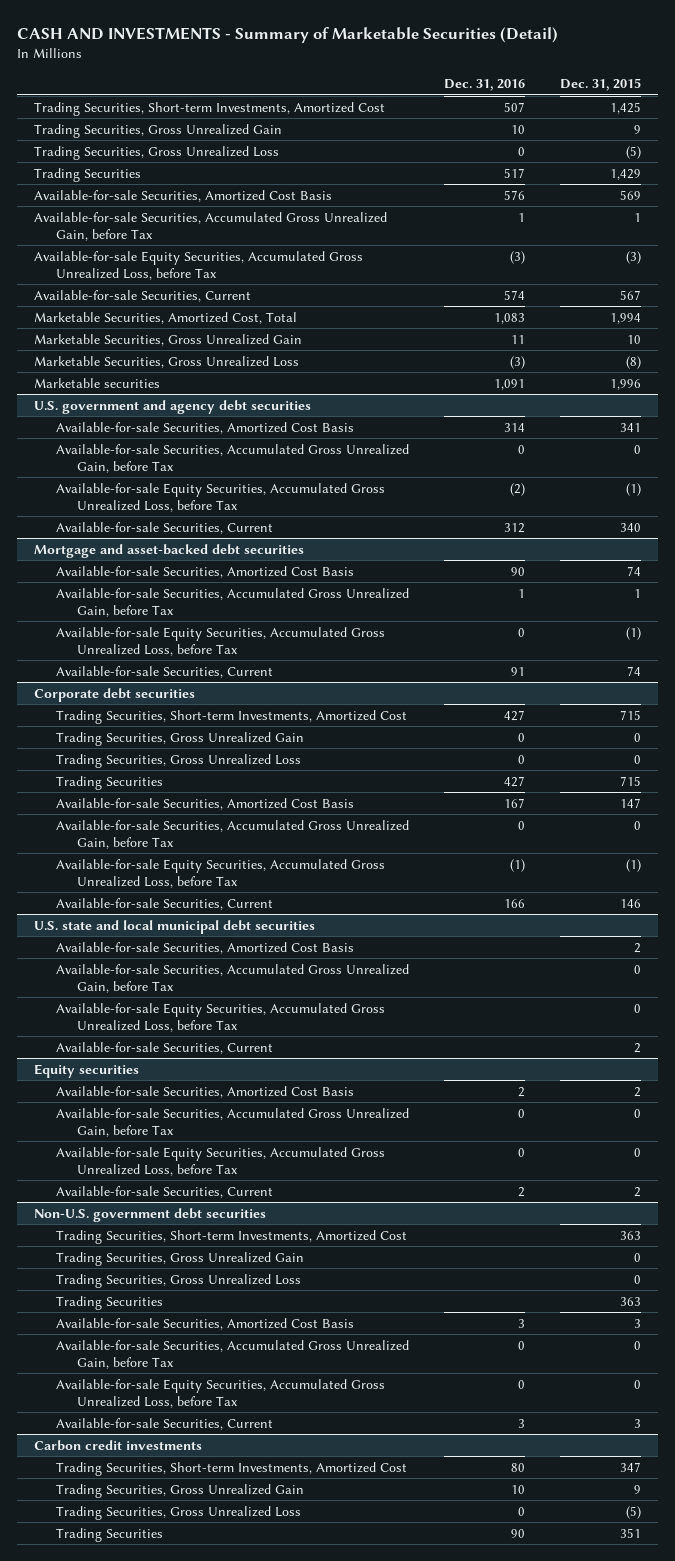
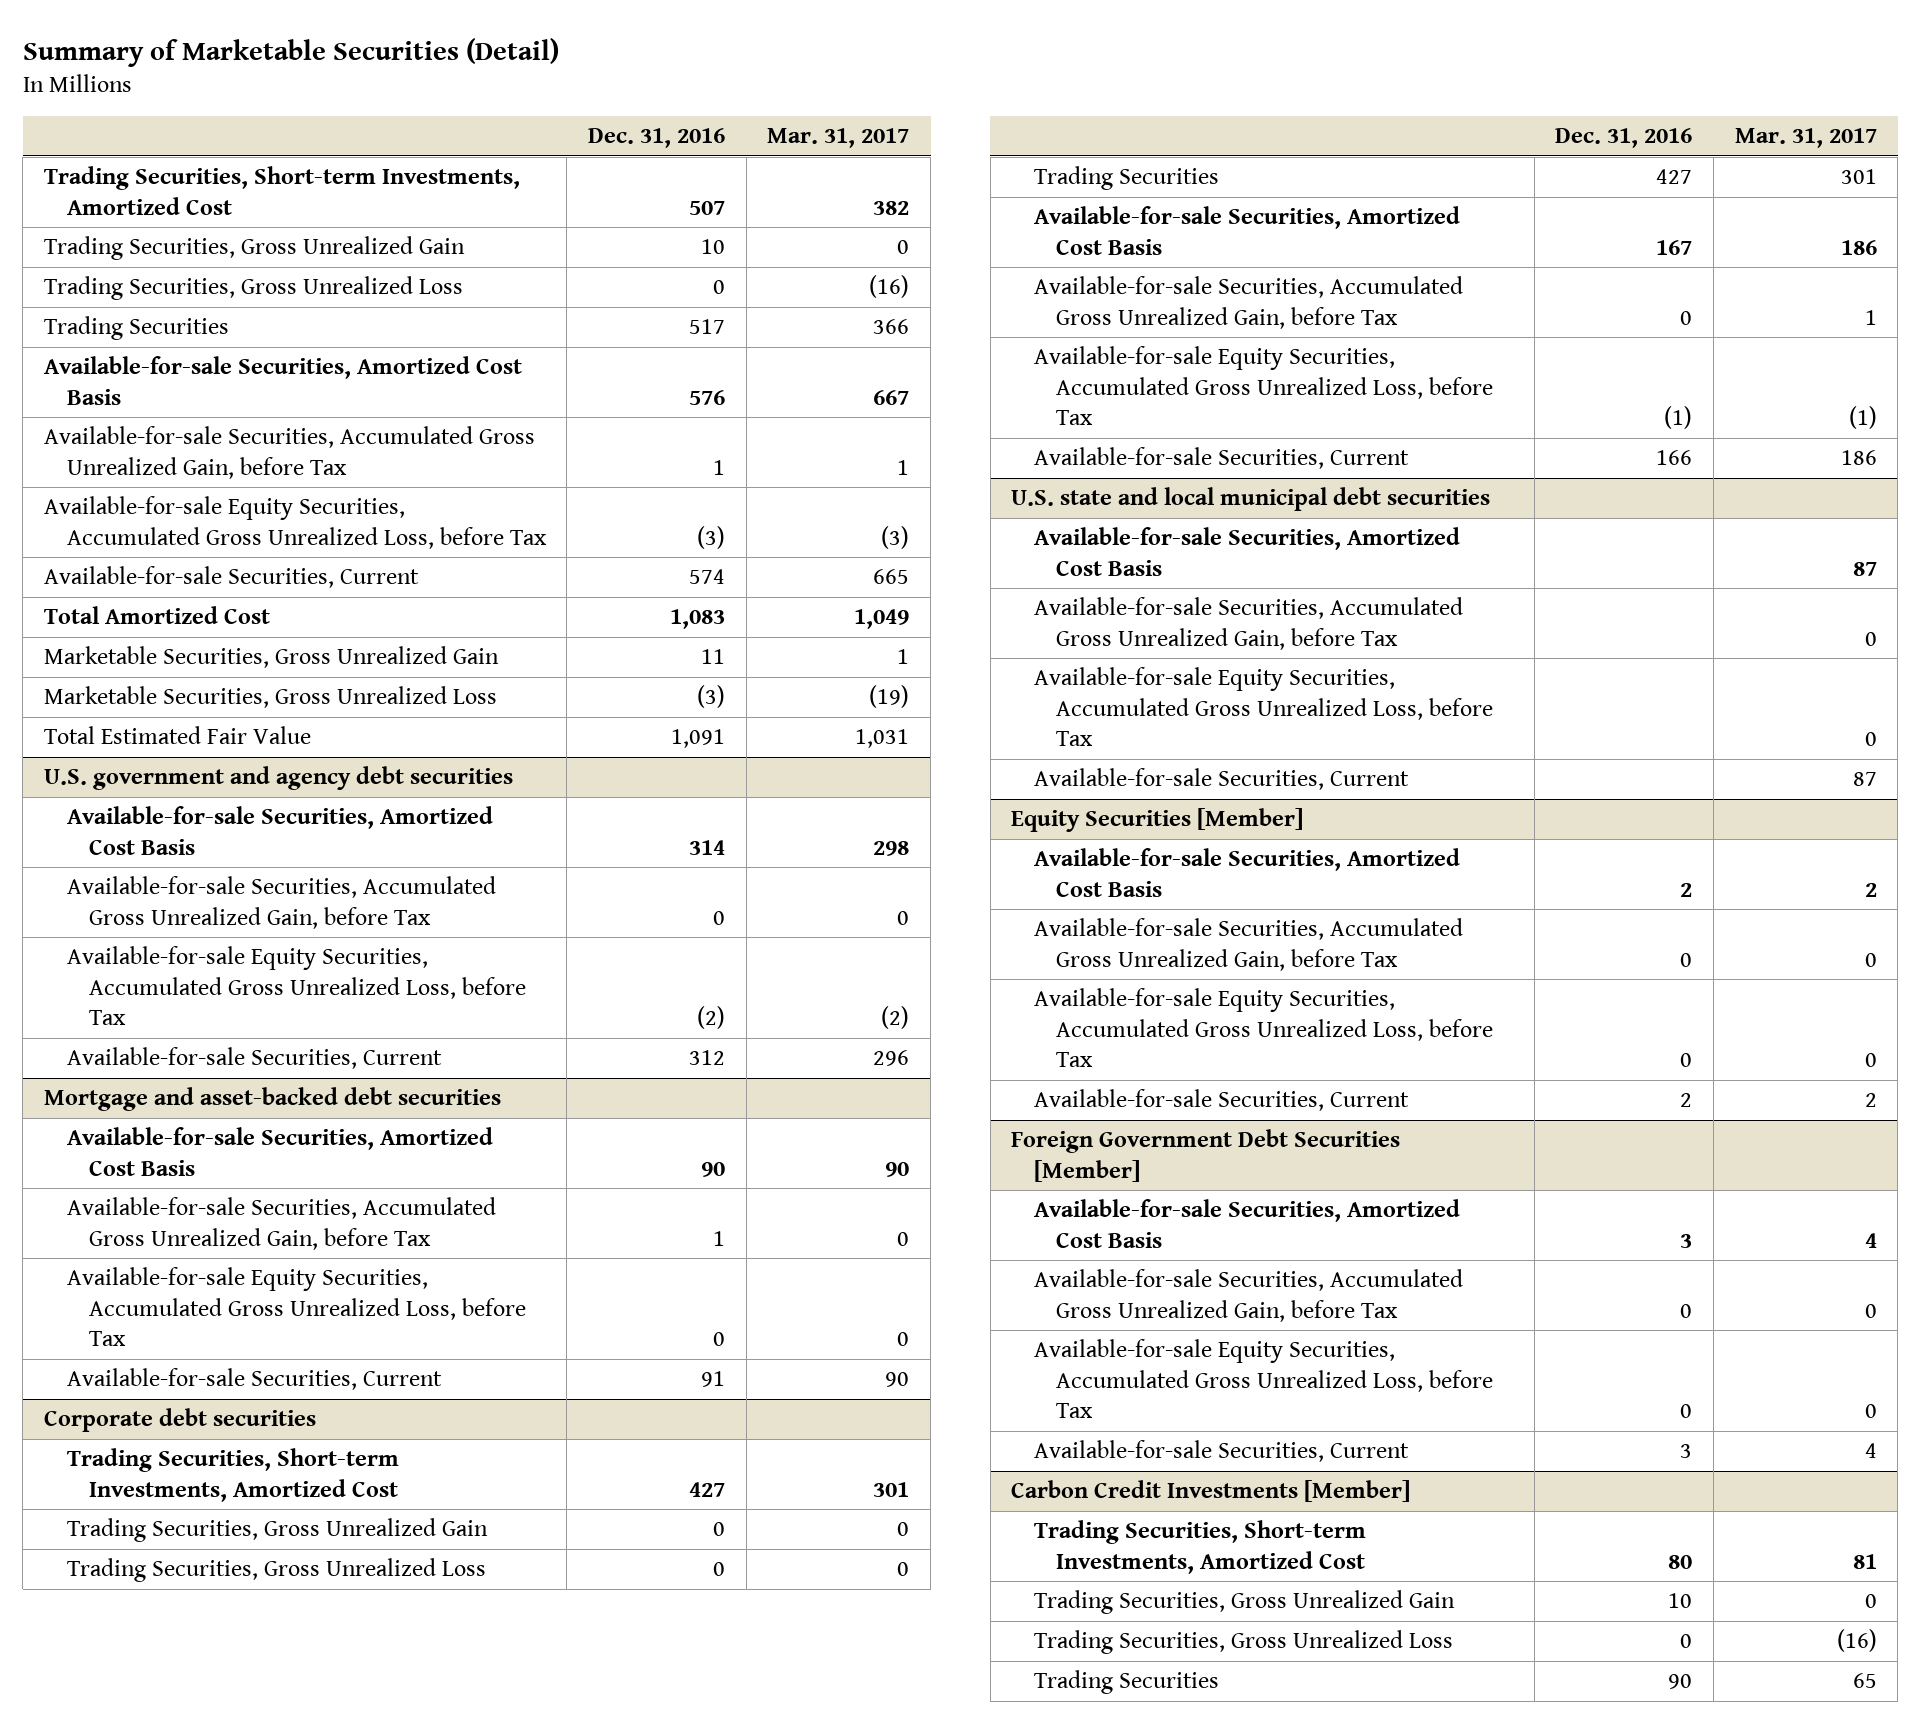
[16,26,558,43] CASH AND INVESTMENTS - Summary of Marketable Securities (Detail) -> [22,37,559,67] Summary of Marketable Securities (Detail)
[559,78,641,92] Dec. 31, 2015 -> none
none -> [767,128,910,149] Mar. 31, 2017
[34,311,298,324] Marketable Securities, Amortized Cost, Total -> [44,606,271,625] Total Amortized Cost
[34,377,161,388] Marketable securities -> [44,726,312,745] Total Estimated Fair Value
[34,1063,140,1078] Equity securities -> [1011,808,1304,833] Equity Securities [Member]
[55,1229,407,1244] Trading Securities, Short-term Investments, Amortized Cost -> none
[55,1251,304,1266] Trading Securities, Gross Unrealized Gain -> none
[55,1273,301,1288] Trading Securities, Gross Unrealized Loss -> none
[55,1295,163,1310] Trading Securities -> none
[34,1207,267,1222] Non-U.S. government debt securities -> [1011,1129,1401,1182] Foreign Government Debt Securities [Member]
[34,1439,203,1451] Carbon credit investments -> [1011,1480,1411,1503] Carbon Credit Investments [Member]

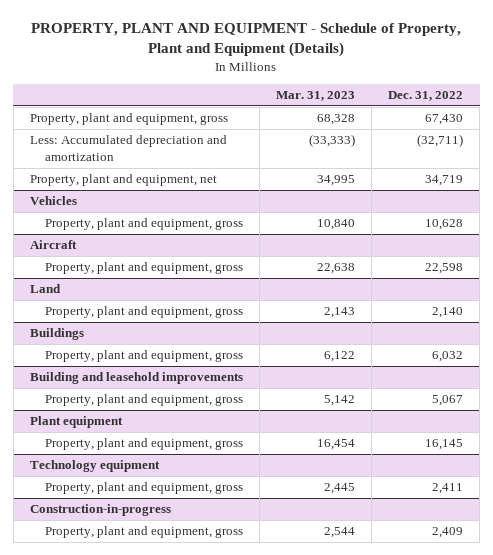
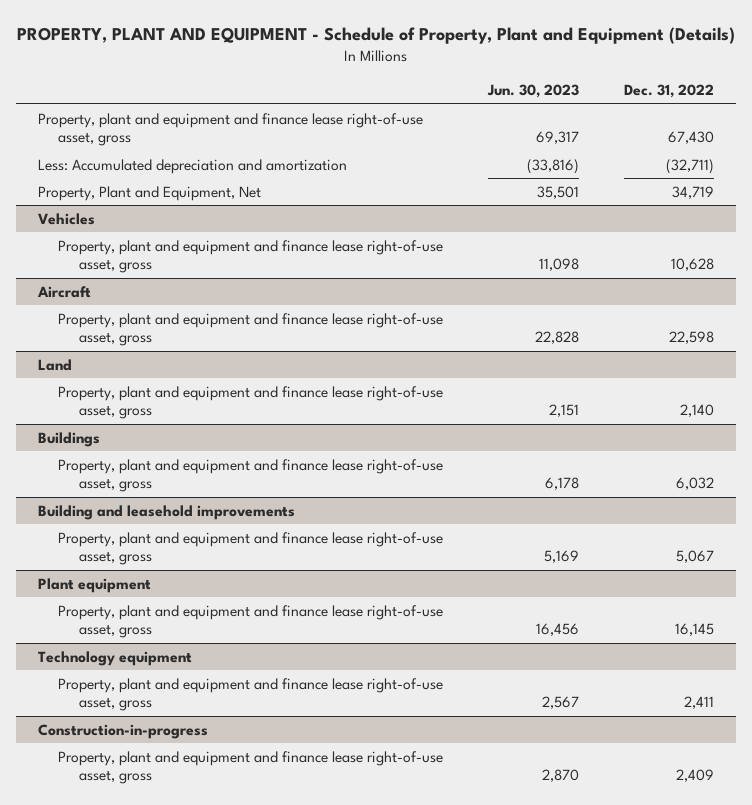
[276,90,356,101] Mar. 31, 2023 -> none
none -> [487,84,580,99] Jun. 30, 2023
[29,113,228,126] Property, plant and equipment, gross -> [38,112,424,147] Property, plant and equipment and finance lease right-of-use asset, gross
[29,174,217,187] Property, plant and equipment, net -> [38,185,262,201] Property, Plant and Equipment, Net
[45,218,244,231] Property, plant and equipment, gross -> [58,239,444,274] Property, plant and equipment and finance lease right-of-use asset, gross
[45,262,244,275] Property, plant and equipment, gross -> [58,312,444,347] Property, plant and equipment and finance lease right-of-use asset, gross
[45,306,244,319] Property, plant and equipment, gross -> [58,385,444,420] Property, plant and equipment and finance lease right-of-use asset, gross
[45,350,244,363] Property, plant and equipment, gross -> [58,458,444,493] Property, plant and equipment and finance lease right-of-use asset, gross
[45,394,244,407] Property, plant and equipment, gross -> [58,531,444,566] Property, plant and equipment and finance lease right-of-use asset, gross
[45,438,244,451] Property, plant and equipment, gross -> [58,604,444,639] Property, plant and equipment and finance lease right-of-use asset, gross
[45,482,244,495] Property, plant and equipment, gross -> [58,677,444,712] Property, plant and equipment and finance lease right-of-use asset, gross
[45,526,244,539] Property, plant and equipment, gross -> [58,750,444,785] Property, plant and equipment and finance lease right-of-use asset, gross

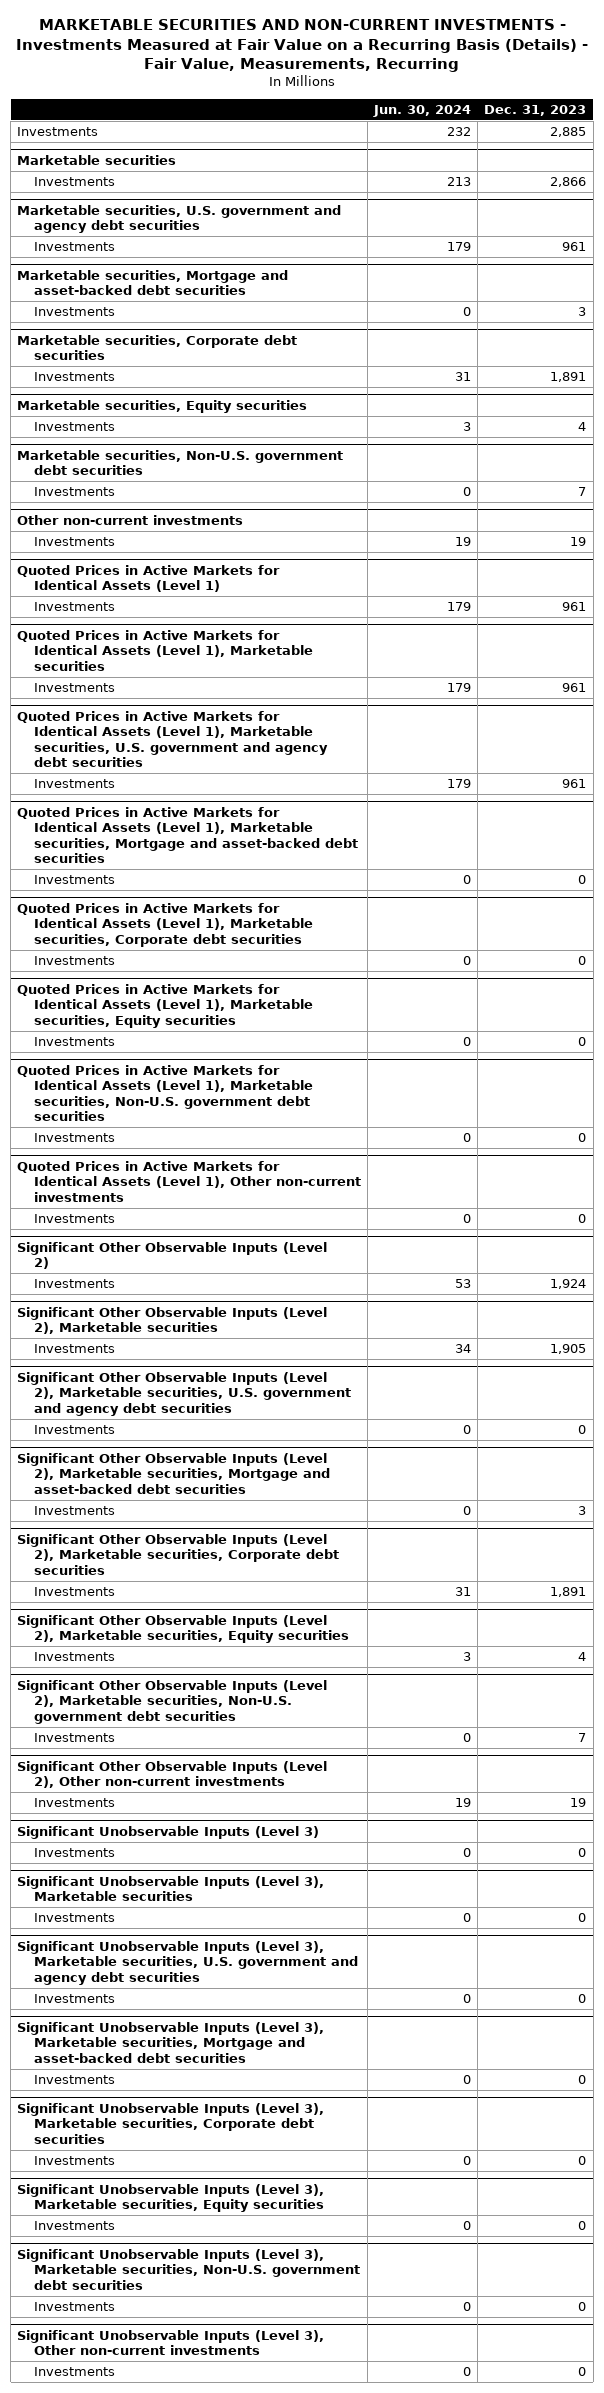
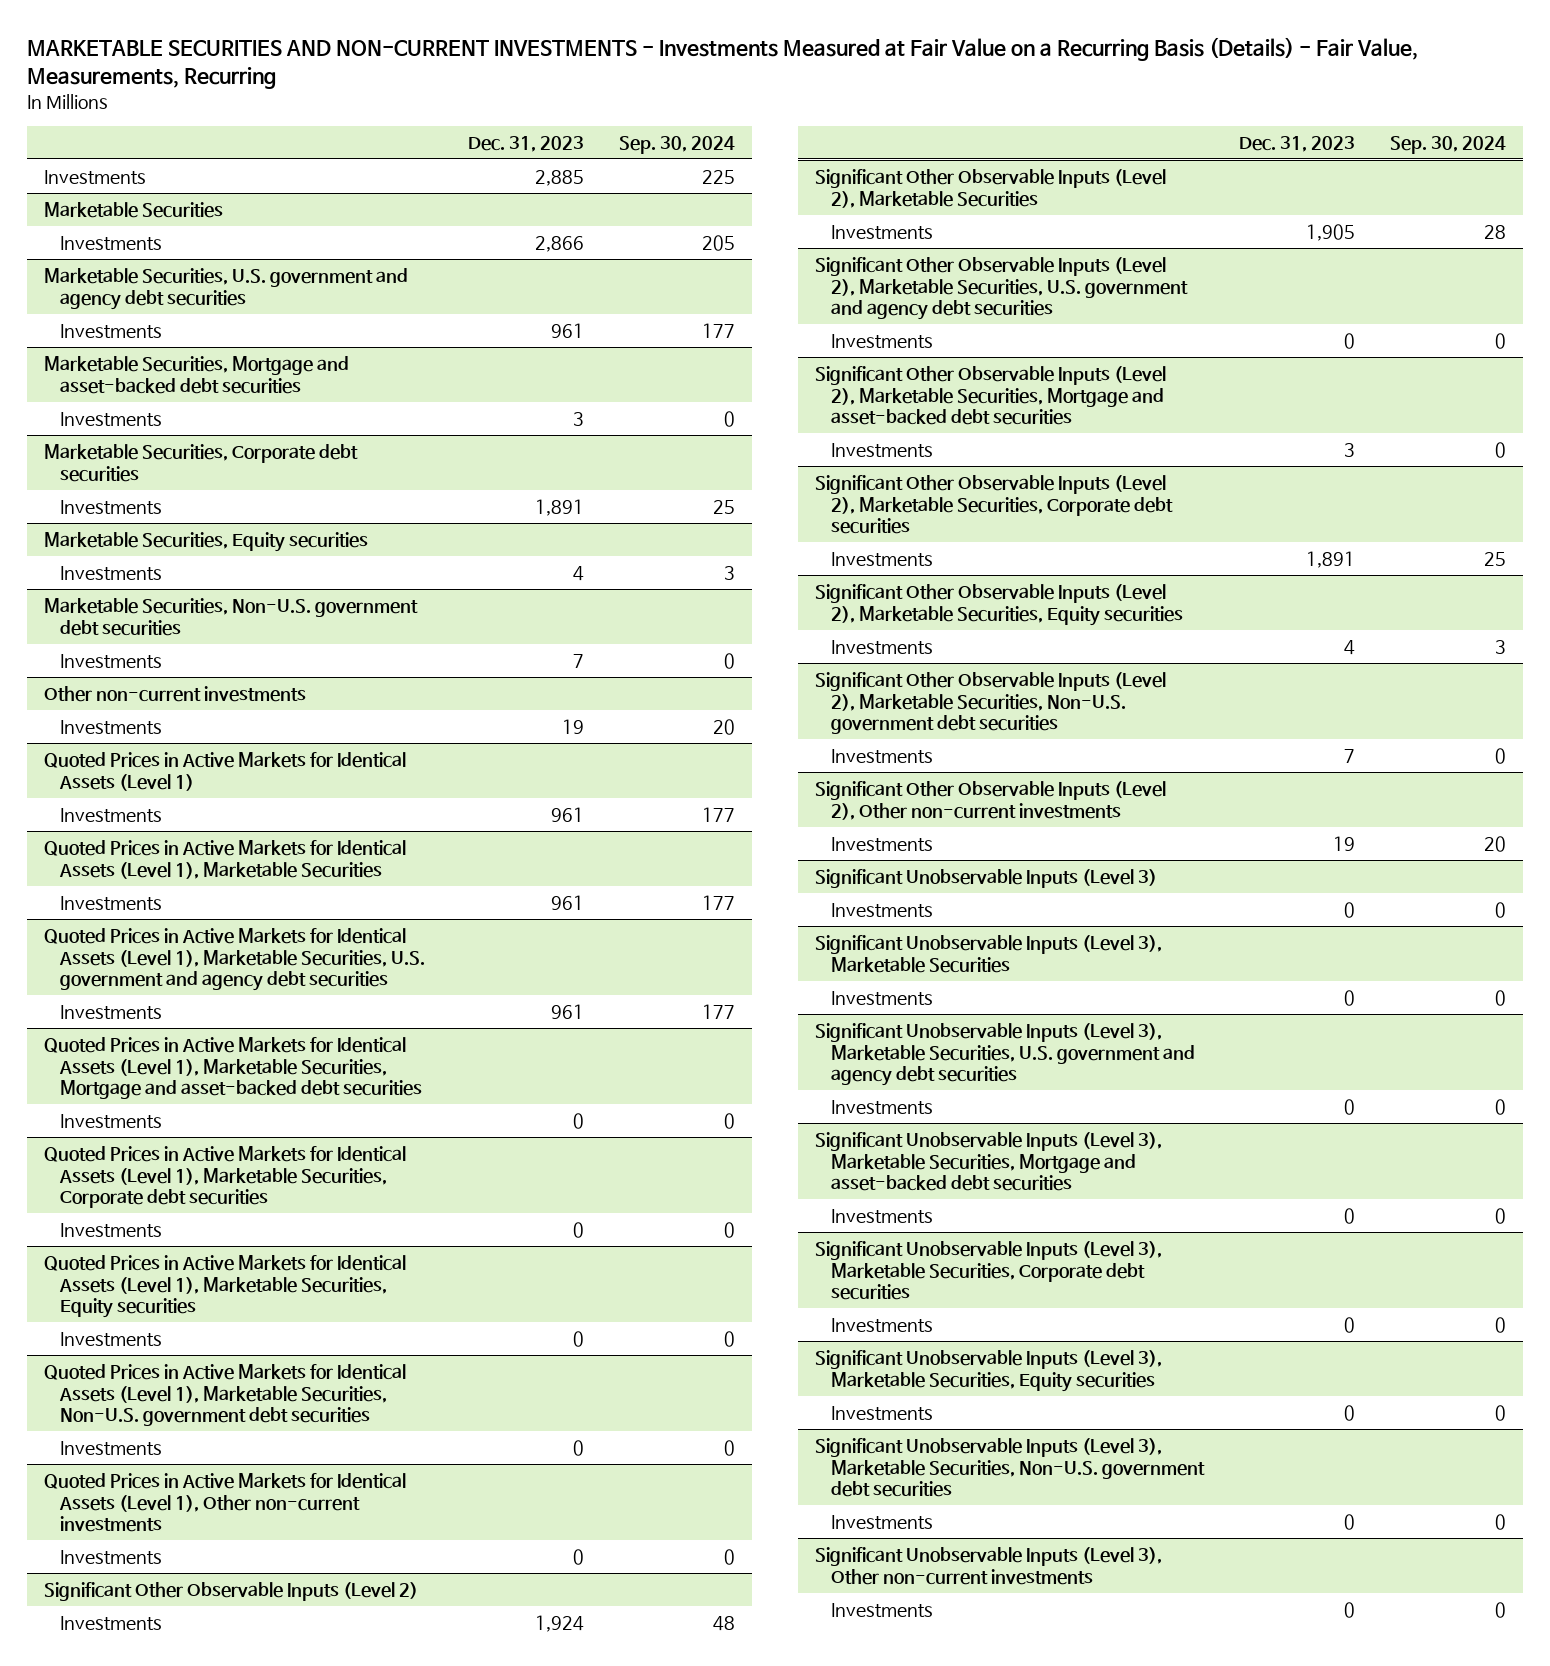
[373,104,472,117] Jun. 30, 2024 -> none
none -> [618,136,735,155] Sep. 30, 2024
[17,154,177,165] Marketable securities -> [44,202,224,219] Marketable Securities
[17,204,342,234] Marketable securities, U.S. government and agency debt securities -> [44,268,409,310] Marketable Securities, U.S. government and agency debt securities
[17,269,289,296] Marketable securities, Mortgage and asset-backed debt securities -> [44,356,350,394] Marketable Securities, Mortgage and asset-backed debt securities
[17,334,298,361] Marketable securities, Corporate debt securities -> [44,444,359,482] Marketable Securities, Corporate debt securities
[17,399,308,413] Marketable securities, Equity securities -> [44,532,369,553] Marketable Securities, Equity securities
[17,449,344,476] Marketable securities, Non-U.S. government debt securities -> [44,598,419,636] Marketable Securities, Non-U.S. government debt securities
[17,629,313,671] Quoted Prices in Active Markets for Identical Assets (Level 1), Marketable securities -> [44,840,407,879] Quoted Prices in Active Markets for Identical Assets (Level 1), Marketable Securities
[17,710,328,768] Quoted Prices in Active Markets for Identical Assets (Level 1), Marketable securities, U.S. government and agency debt securities -> [44,928,425,992] Quoted Prices in Active Markets for Identical Assets (Level 1), Marketable Securities, U.S. government and agency debt securities
[17,806,358,864] Quoted Prices in Active Markets for Identical Assets (Level 1), Marketable securities, Mortgage and asset-backed debt securities -> [44,1037,422,1100] Quoted Prices in Active Markets for Identical Assets (Level 1), Marketable Securities, Mortgage and asset-backed debt securities
[17,902,313,947] Quoted Prices in Active Markets for Identical Assets (Level 1), Marketable securities, Corporate debt securities -> [44,1146,407,1209] Quoted Prices in Active Markets for Identical Assets (Level 1), Marketable Securities, Corporate debt securities
[17,983,313,1028] Quoted Prices in Active Markets for Identical Assets (Level 1), Marketable securities, Equity securities -> [44,1255,407,1319] Quoted Prices in Active Markets for Identical Assets (Level 1), Marketable Securities, Equity securities
[17,1064,313,1122] Quoted Prices in Active Markets for Identical Assets (Level 1), Marketable securities, Non-U.S. government debt securities -> [44,1364,407,1427] Quoted Prices in Active Markets for Identical Assets (Level 1), Marketable Securities, Non-U.S. government debt securities
[17,1306,328,1335] Significant Other Observable Inputs (Level 2), Marketable securities -> [815,169,1167,208] Significant Other Observable Inputs (Level 2), Marketable Securities
[17,1371,351,1416] Significant Other Observable Inputs (Level 2), Marketable securities, U.S. government and agency debt securities -> [815,257,1188,321] Significant Other Observable Inputs (Level 2), Marketable Securities, U.S. government and agency debt securities
[17,1452,330,1494] Significant Other Observable Inputs (Level 2), Marketable securities, Mortgage and asset-backed debt securities -> [815,366,1167,426] Significant Other Observable Inputs (Level 2), Marketable Securities, Mortgage and asset-backed debt securities
[17,1533,339,1575] Significant Other Observable Inputs (Level 2), Marketable securities, Corporate debt securities -> [815,475,1173,535] Significant Other Observable Inputs (Level 2), Marketable Securities, Corporate debt securities
[17,1614,349,1644] Significant Other Observable Inputs (Level 2), Marketable securities, Equity securities -> [815,584,1183,626] Significant Other Observable Inputs (Level 2), Marketable Securities, Equity securities
[17,1679,328,1724] Significant Other Observable Inputs (Level 2), Marketable securities, Non-U.S. government debt securities -> [815,672,1167,735] Significant Other Observable Inputs (Level 2), Marketable Securities, Non-U.S. government debt securities
[17,1875,325,1902] Significant Unobservable Inputs (Level 3), Marketable securities -> [815,935,1163,973] Significant Unobservable Inputs (Level 3), Marketable Securities
[17,1940,358,1985] Significant Unobservable Inputs (Level 3), Marketable securities, U.S. government and agency debt securities -> [815,1023,1195,1087] Significant Unobservable Inputs (Level 3), Marketable Securities, U.S. government and agency debt securities
[17,2021,325,2063] Significant Unobservable Inputs (Level 3), Marketable securities, Mortgage and asset-backed debt securities -> [815,1132,1163,1192] Significant Unobservable Inputs (Level 3), Marketable Securities, Mortgage and asset-backed debt securities
[17,2102,325,2144] Significant Unobservable Inputs (Level 3), Marketable securities, Corporate debt securities -> [815,1241,1163,1301] Significant Unobservable Inputs (Level 3), Marketable Securities, Corporate debt securities
[17,2183,325,2213] Significant Unobservable Inputs (Level 3), Marketable securities, Equity securities -> [815,1350,1163,1392] Significant Unobservable Inputs (Level 3), Marketable Securities, Equity securities
[17,2248,360,2290] Significant Unobservable Inputs (Level 3), Marketable securities, Non-U.S. government debt securities -> [815,1438,1205,1498] Significant Unobservable Inputs (Level 3), Marketable Securities, Non-U.S. government debt securities

